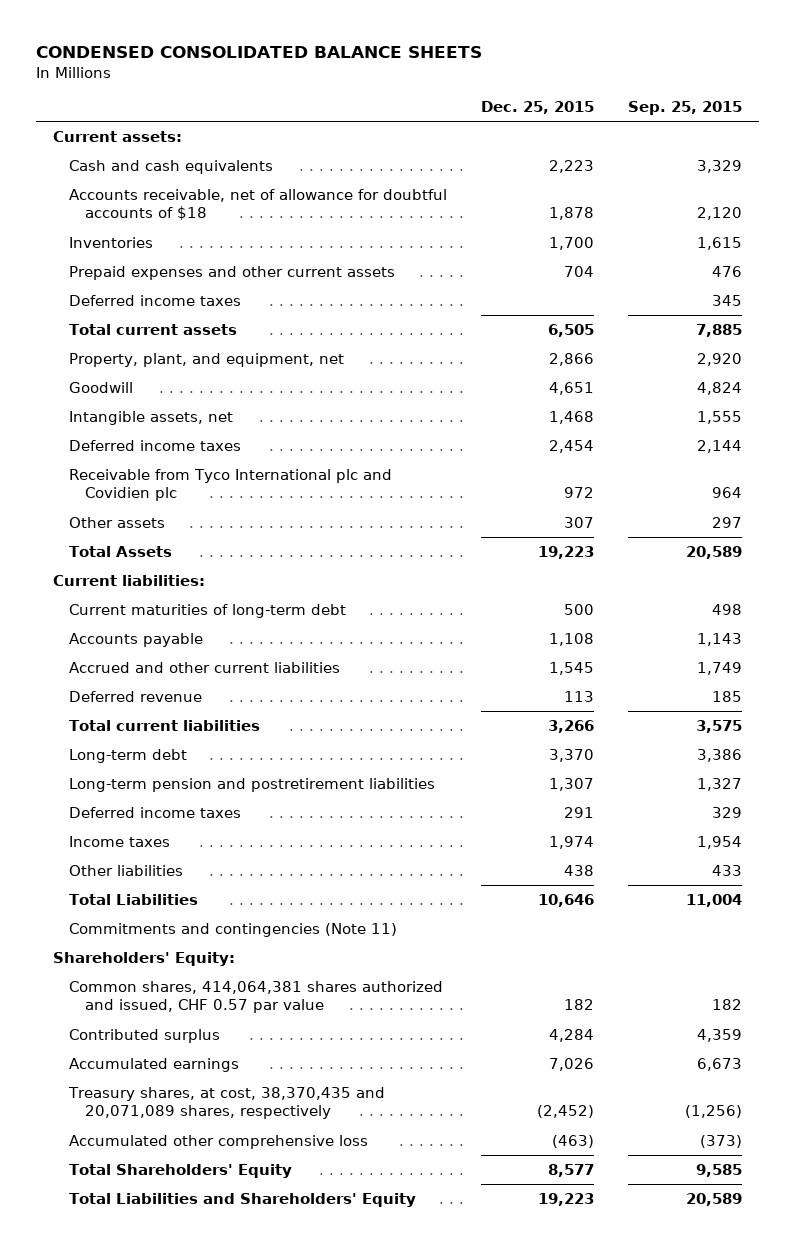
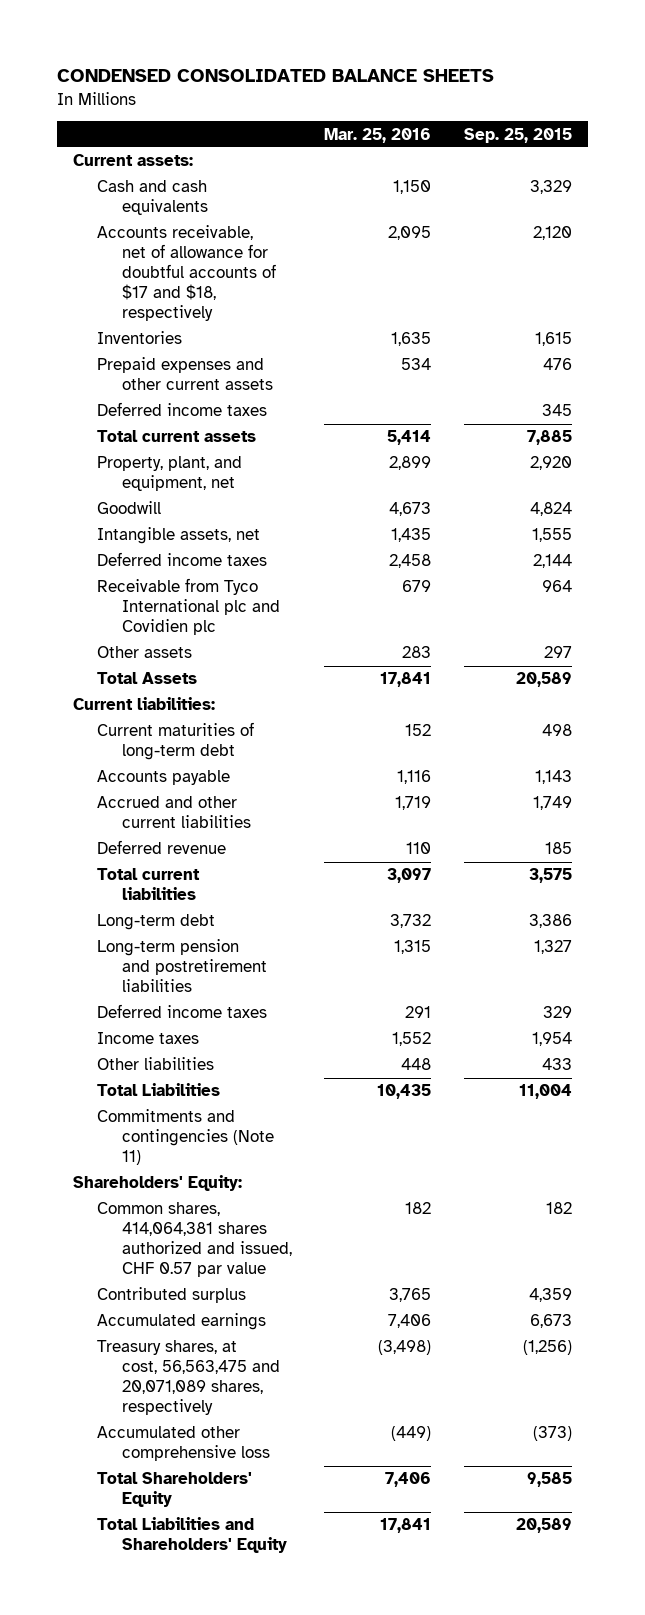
[480,101,594,115] Dec. 25, 2015 -> none
none -> [324,127,432,143] Mar. 25, 2016
[68,188,447,221] Accounts receivable, net of allowance for doubtful accounts of $18 -> [97,225,276,322] Accounts receivable, net of allowance for doubtful accounts of $17 and $18, respectively
[67,1086,385,1120] Treasury shares, at cost, 38,370,435 and 20,071,089 shares, respectively -> [97,1340,280,1416] Treasury shares, at cost, 56,563,475 and 20,071,089 shares, respectively

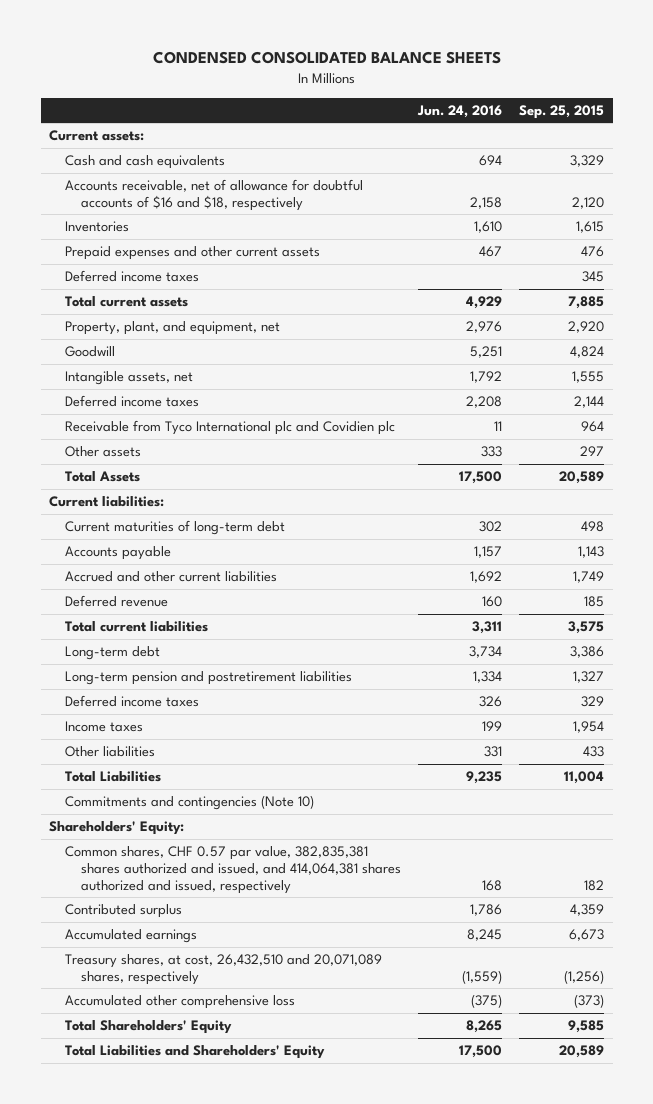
[324,127,432,143] Mar. 25, 2016 -> none
none -> [416,104,502,118] Jun. 24, 2016
[97,225,276,322] Accounts receivable, net of allowance for doubtful accounts of $17 and $18, respectively -> [65,179,364,211] Accounts receivable, net of allowance for doubtful accounts of $16 and $18, respectively
[97,1109,274,1166] Commitments and contingencies (Note 11) -> [65,795,315,811] Commitments and contingencies (Note 10)
[97,1202,292,1278] Common shares, 414,064,381 shares authorized and issued, CHF 0.57 par value -> [65,846,401,894] Common shares, CHF 0.57 par value, 382,835,381 shares authorized and issued, and 414,064,381 shares authorized and issued, respectively
[97,1340,280,1416] Treasury shares, at cost, 56,563,475 and 20,071,089 shares, respectively -> [65,954,383,985] Treasury shares, at cost, 26,432,510 and 20,071,089 shares, respectively

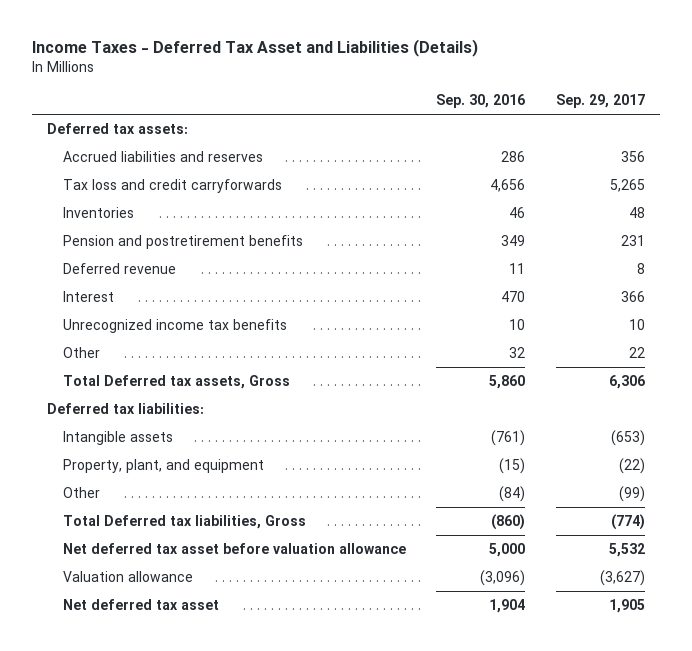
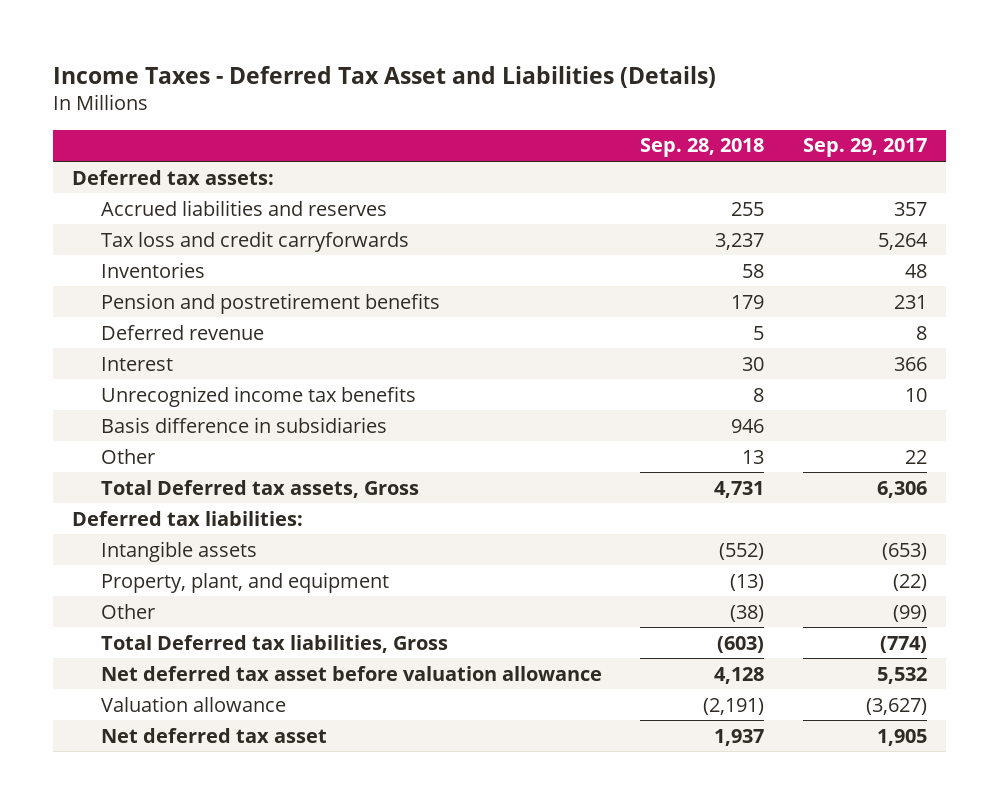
[436,94,526,109] Sep. 30, 2016 -> none
none -> [640,138,765,158] Sep. 28, 2018
[620,150,645,162] 356 -> [894,201,928,216] 357
[609,178,645,192] 5,265 -> [878,232,929,250] 5,264
none -> [100,416,387,433] Basis difference in subsidiaries

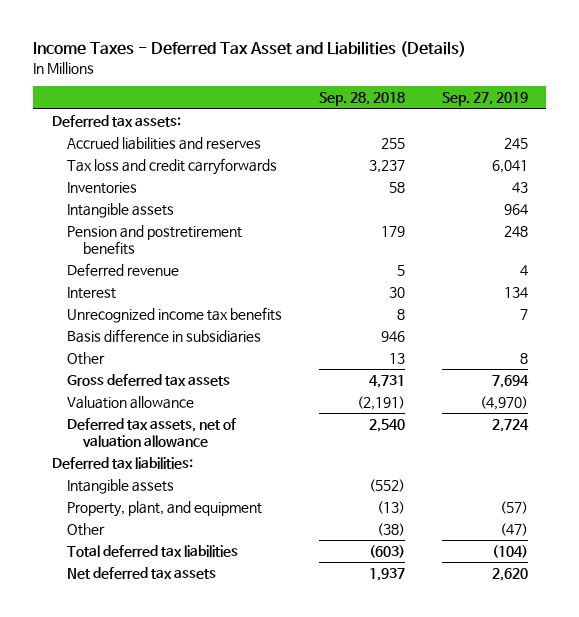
[803,138,928,158] Sep. 29, 2017 -> none
none -> [441,92,528,107] Sep. 27, 2019
none -> [67,203,175,219] Intangible assets
[100,479,419,498] Total Deferred tax assets, Gross -> [67,374,231,387] Gross deferred tax assets
[100,695,286,712] Valuation allowance -> [67,396,195,410] Valuation allowance
none -> [67,418,238,447] Deferred tax assets, net of valuation allowance
[100,665,602,681] Net deferred tax asset before valuation allowance -> none
[100,634,448,653] Total Deferred tax liabilities, Gross -> [67,545,239,558] Total deferred tax liabilities
[100,727,327,743] Net deferred tax asset -> [67,567,217,580] Net deferred tax assets

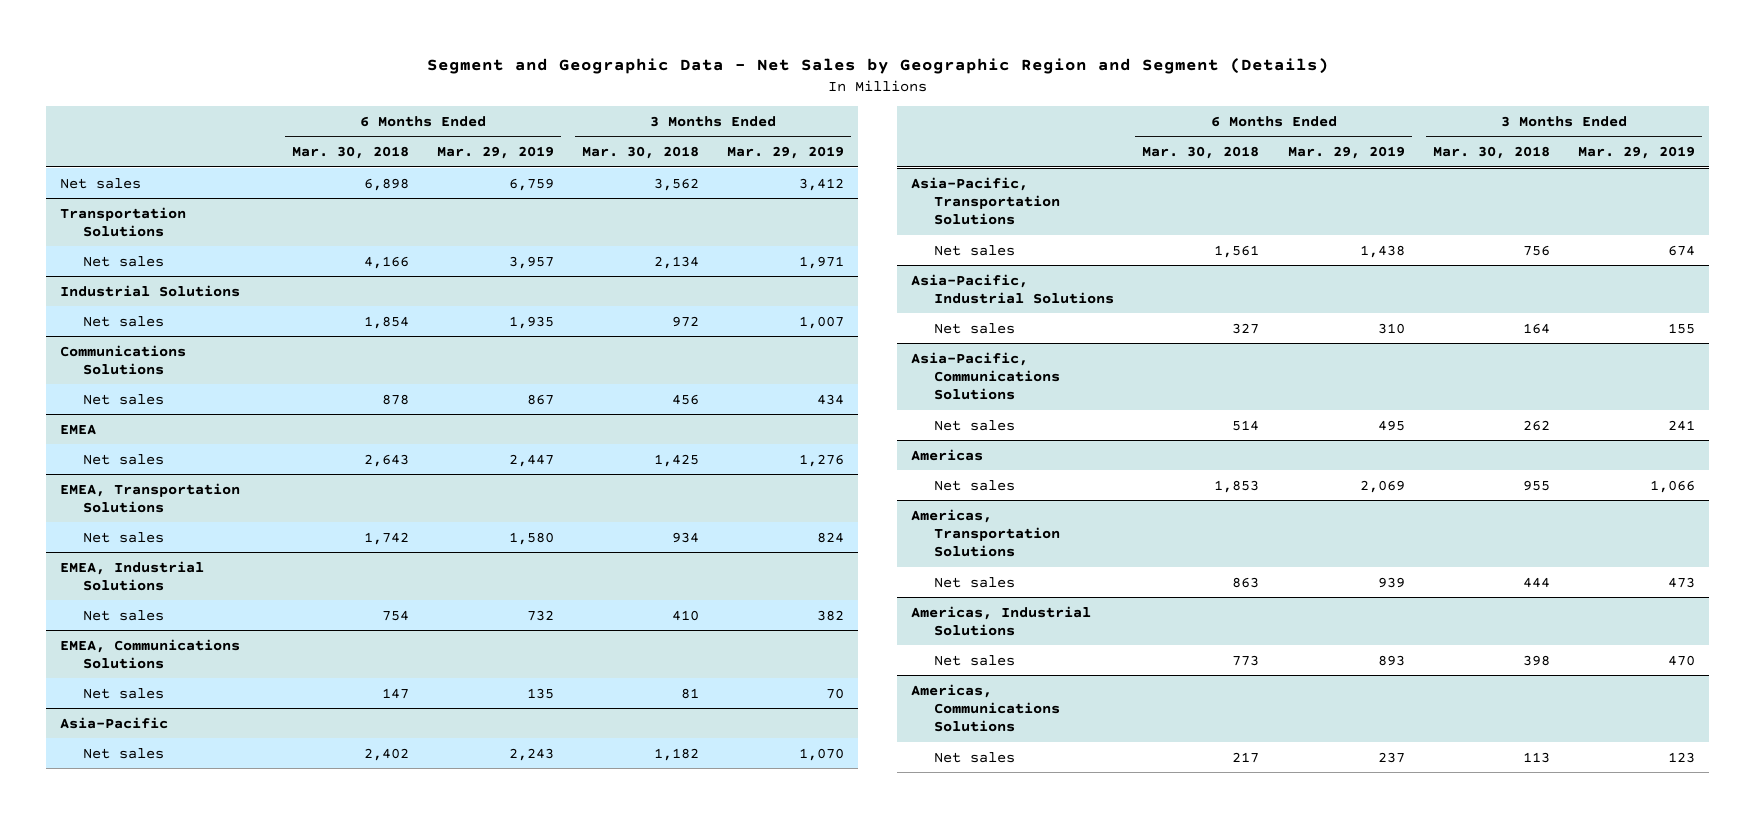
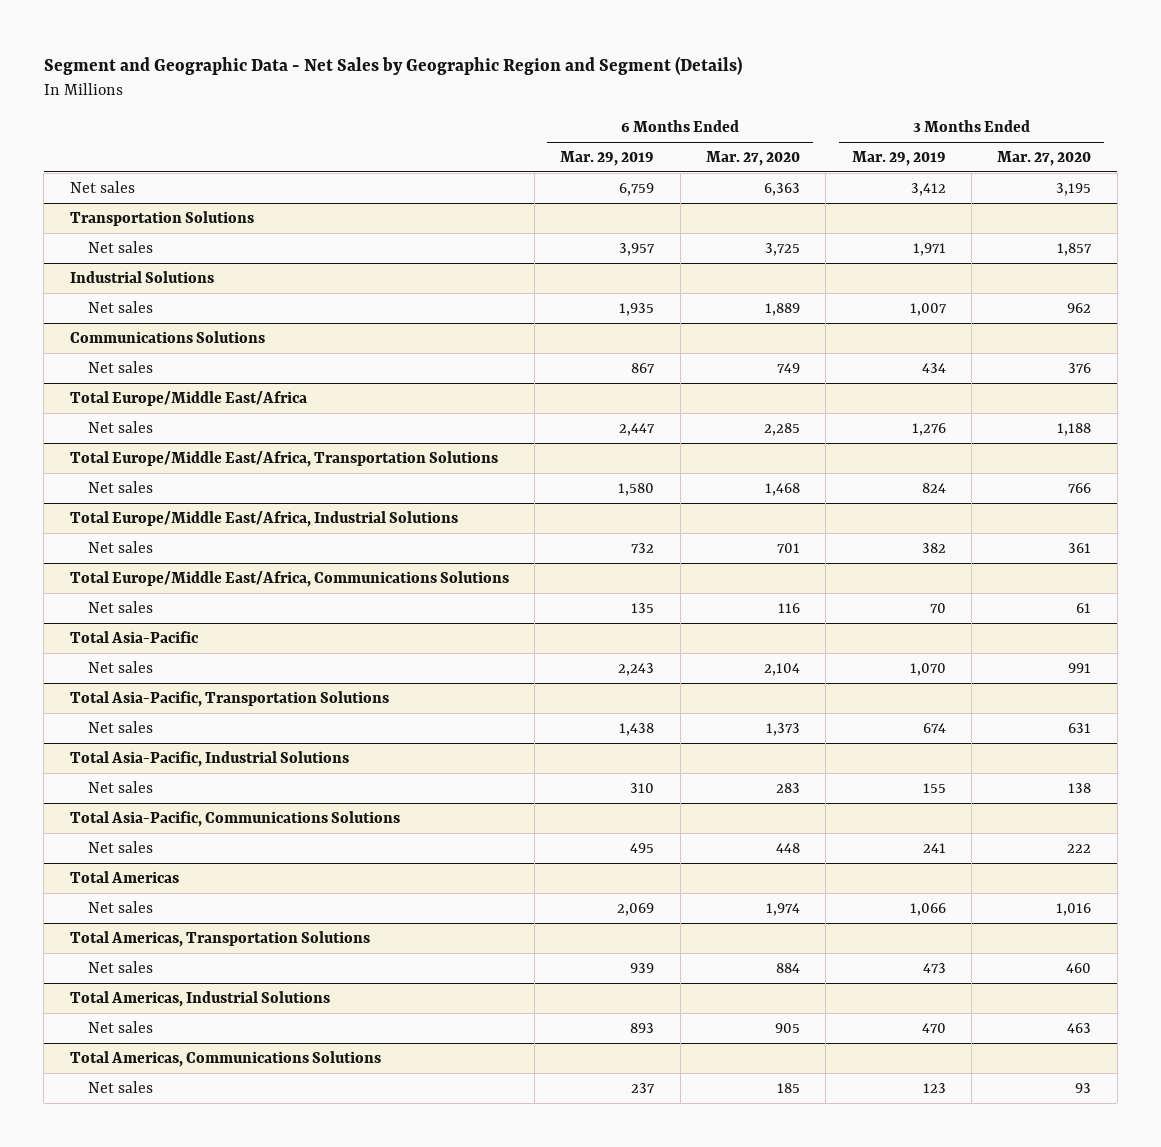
[291,146,409,160] Mar. 30, 2018 -> none
[582,146,700,160] Mar. 30, 2018 -> none
none -> [705,150,800,166] Mar. 27, 2020
none -> [997,150,1092,166] Mar. 27, 2020
[60,423,97,435] EMEA -> [69,390,307,406] Total Europe/Middle East/Africa
[60,482,241,513] EMEA, Transportation Solutions -> none
none -> [69,450,498,467] Total Europe/Middle East/Africa, Transportation Solutions
[60,560,205,591] EMEA, Industrial Solutions -> none
none -> [69,510,458,527] Total Europe/Middle East/Africa, Industrial Solutions
[60,638,241,669] EMEA, Communications Solutions -> none
none -> [69,570,509,587] Total Europe/Middle East/Africa, Communications Solutions
[60,716,169,729] Asia-Pacific -> [69,630,198,643] Total Asia-Pacific
[910,176,1061,226] Asia-Pacific, Transportation Solutions -> [69,690,389,707] Total Asia-Pacific, Transportation Solutions
[910,273,1115,304] Asia-Pacific, Industrial Solutions -> [69,750,349,767] Total Asia-Pacific, Industrial Solutions
[910,351,1061,401] Asia-Pacific, Communications Solutions -> [69,810,400,827] Total Asia-Pacific, Communications Solutions
[910,448,983,461] Americas -> [69,870,179,883] Total Americas
[910,508,1061,558] Americas, Transportation Solutions -> [69,930,370,947] Total Americas, Transportation Solutions
[910,605,1091,636] Americas, Industrial Solutions -> [69,990,330,1007] Total Americas, Industrial Solutions
[910,683,1061,733] Americas, Communications Solutions -> [69,1050,381,1067] Total Americas, Communications Solutions

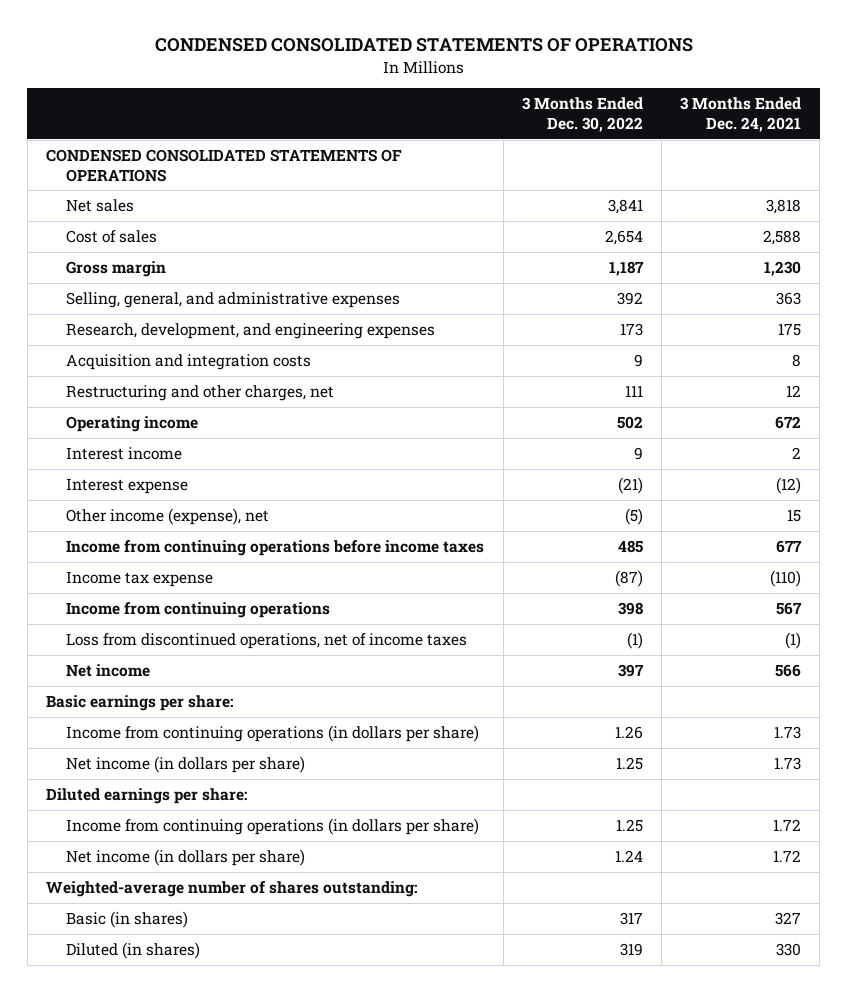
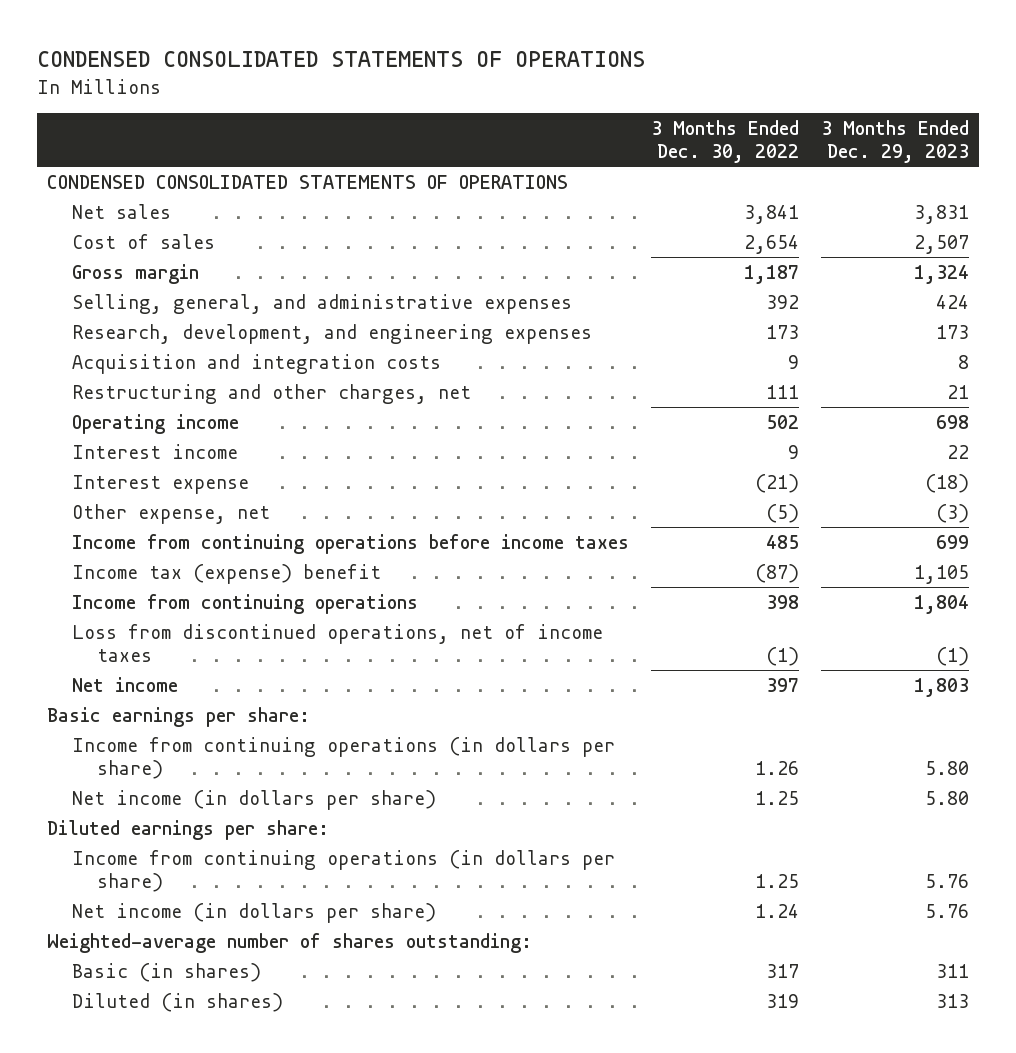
[680,97,802,132] 3 Months Ended Dec. 24, 2021 -> none
none -> [820,120,969,163] 3 Months Ended Dec. 29, 2023
[66,508,270,526] Other income (expense), net -> [72,503,271,524] Other expense, net
[66,571,214,588] Income tax expense -> [72,563,382,584] Income tax (expense) benefit

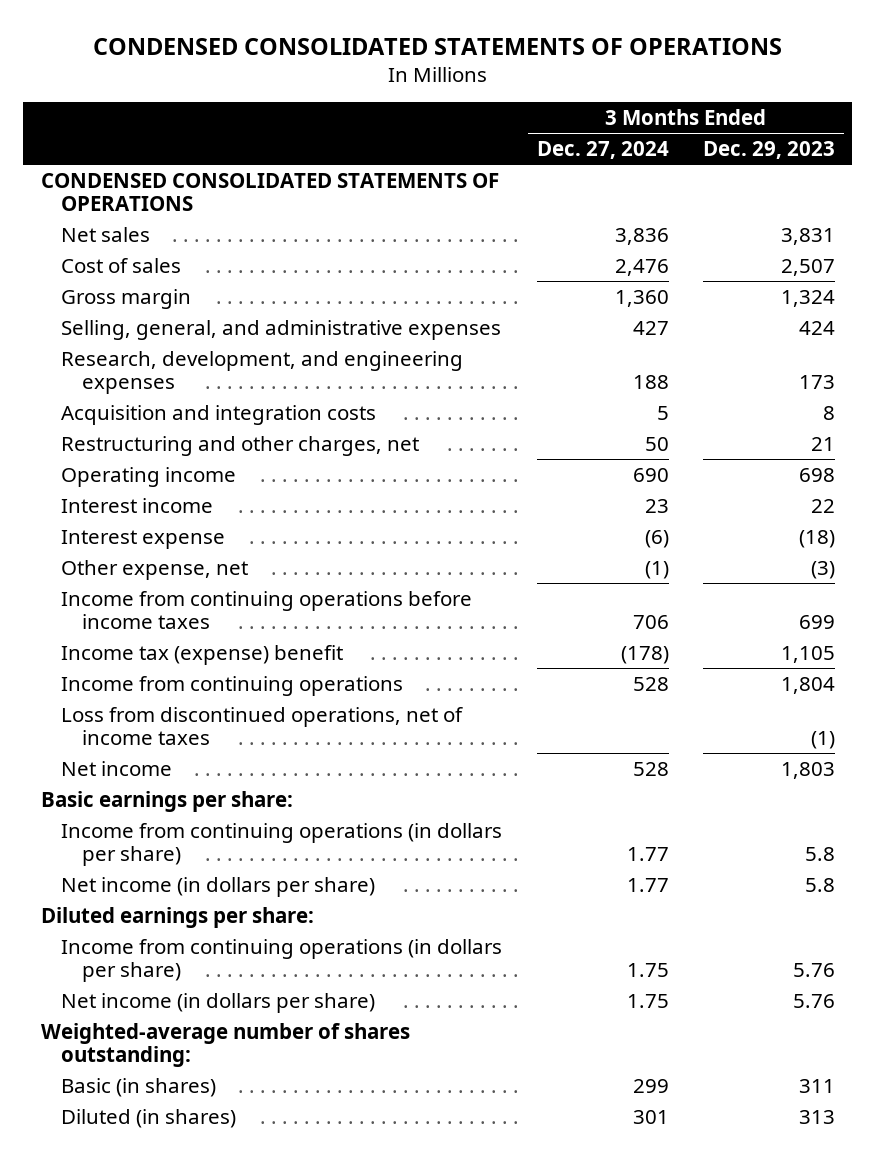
[650,120,799,163] 3 Months Ended Dec. 30, 2022 -> none
none -> [536,141,669,160] Dec. 27, 2024
[924,760,969,775] 5.80 -> [805,847,836,862] 5.8
[924,790,969,805] 5.80 -> [805,877,836,892] 5.8

